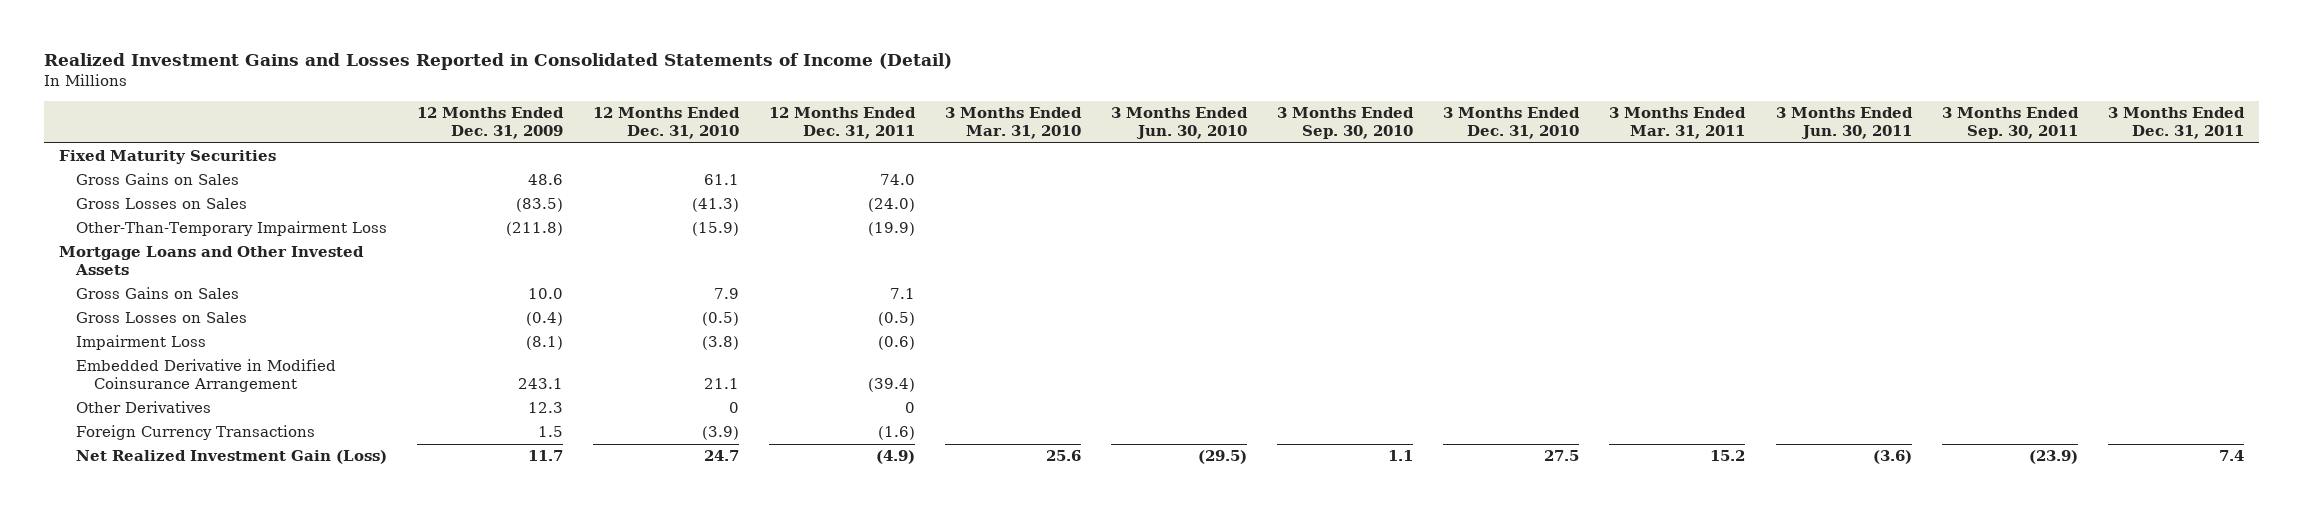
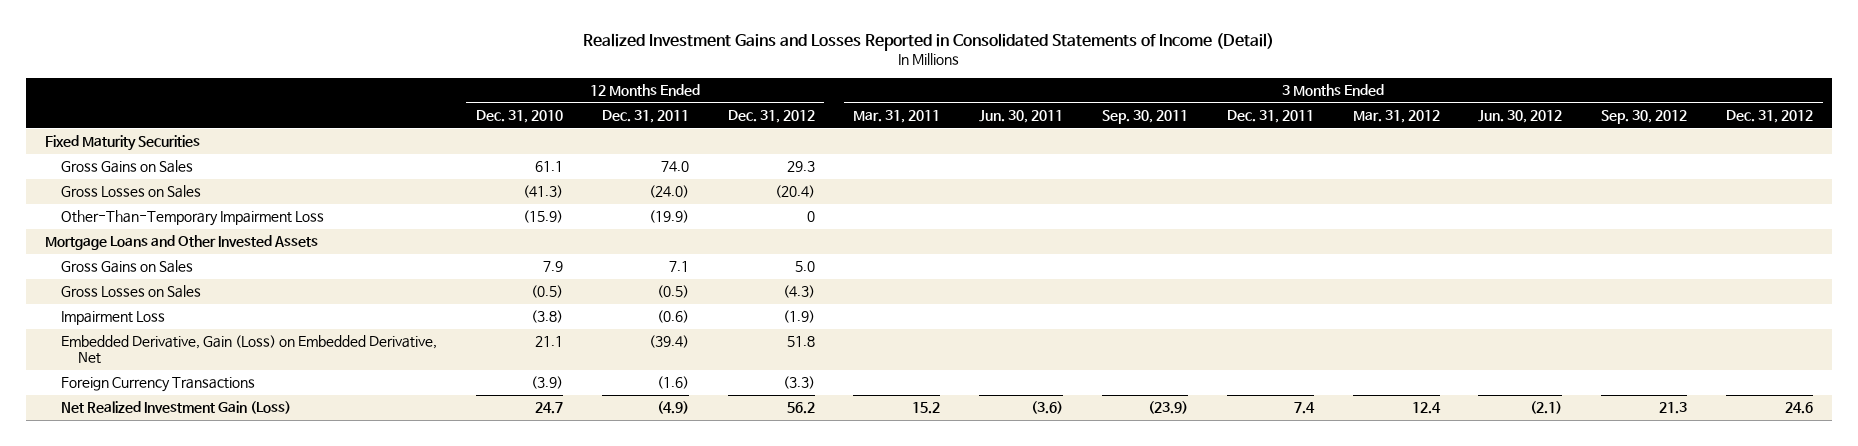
[417,106,565,140] 12 Months Ended Dec. 31, 2009 -> none
[945,106,1083,140] 3 Months Ended Mar. 31, 2010 -> none
[1111,106,1249,140] 3 Months Ended Jun. 30, 2010 -> none
[1277,106,1415,140] 3 Months Ended Sep. 30, 2010 -> none
[1443,106,1581,140] 3 Months Ended Dec. 31, 2010 -> none
none -> [727,110,815,124] Dec. 31, 2012
none -> [1352,110,1440,124] Mar. 31, 2012
none -> [1478,110,1563,124] Jun. 30, 2012
none -> [1601,110,1688,125] Sep. 30, 2012
none -> [1725,110,1813,124] Dec. 31, 2012
[76,401,212,414] Other Derivatives -> none
[76,359,337,393] Embedded Derivative in Modified Coinsurance Arrangement -> [61,335,438,365] Embedded Derivative, Gain (Loss) on Embedded Derivative, Net

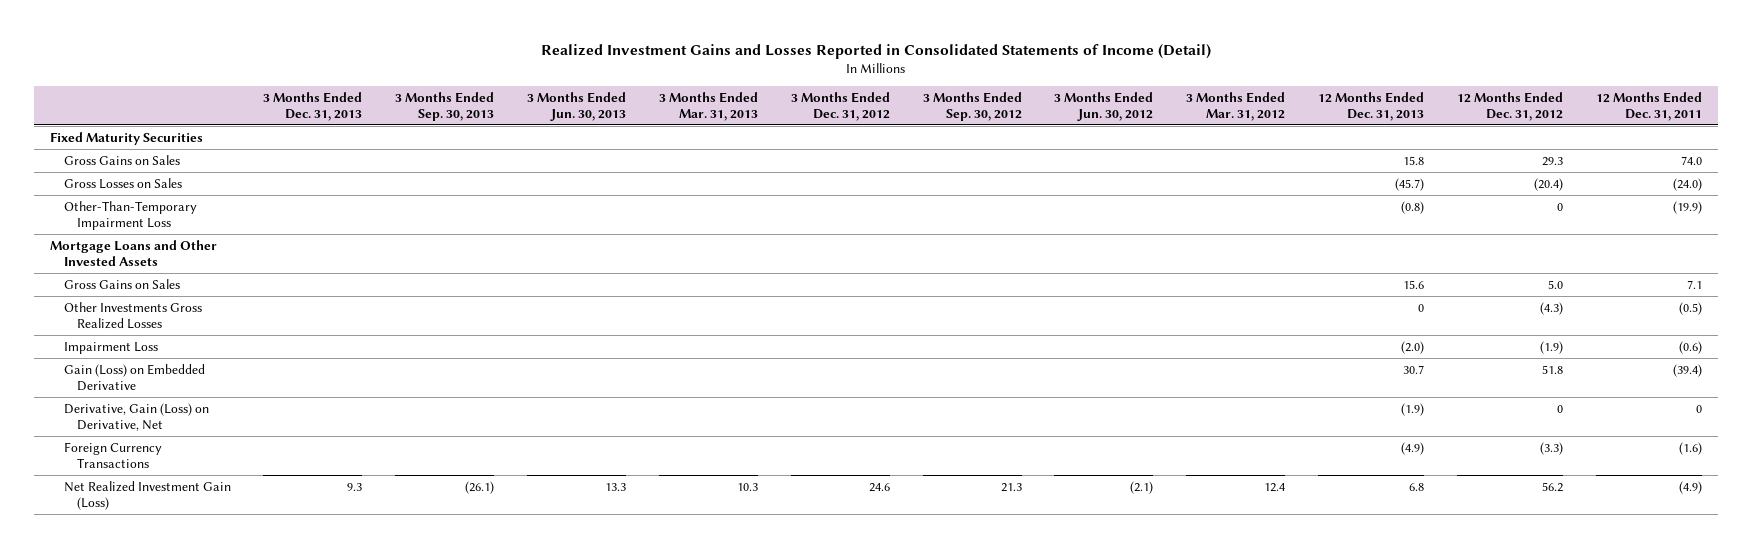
[476,110,564,124] Dec. 31, 2010 -> none
[853,110,941,124] Mar. 31, 2011 -> none
[979,110,1064,124] Jun. 30, 2011 -> none
[1101,110,1188,125] Sep. 30, 2011 -> none
[1226,110,1314,124] Dec. 31, 2011 -> none
none -> [263,91,363,121] 3 Months Ended Dec. 31, 2013
none -> [395,91,495,121] 3 Months Ended Sep. 30, 2013
none -> [527,91,627,121] 3 Months Ended Jun. 30, 2013
none -> [658,91,758,121] 3 Months Ended Mar. 31, 2013
none -> [1318,91,1425,121] 12 Months Ended Dec. 31, 2013
[61,285,202,299] Gross Losses on Sales -> [63,301,202,329] Other Investments Gross Realized Losses
[61,335,438,365] Embedded Derivative, Gain (Loss) on Embedded Derivative, Net -> [63,363,205,391] Gain (Loss) on Embedded Derivative
none -> [63,402,209,431] Derivative, Gain (Loss) on Derivative, Net

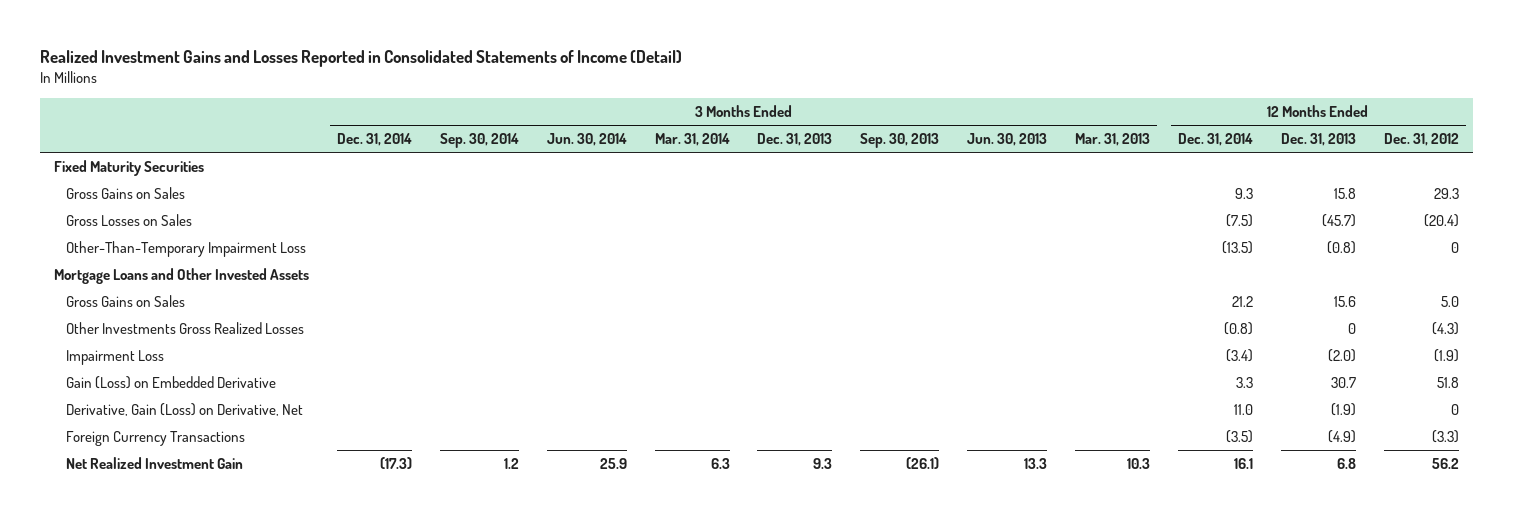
[790,91,890,121] 3 Months Ended Dec. 31, 2012 -> none
[922,91,1022,121] 3 Months Ended Sep. 30, 2012 -> none
[1054,91,1154,121] 3 Months Ended Jun. 30, 2012 -> none
[1186,91,1286,121] 3 Months Ended Mar. 31, 2012 -> none
[1595,91,1702,121] 12 Months Ended Dec. 31, 2011 -> none
none -> [336,133,412,147] Dec. 31, 2014
none -> [439,133,519,149] Sep. 30, 2014
none -> [546,133,627,147] Jun. 30, 2014
none -> [654,133,730,147] Mar. 31, 2014
none -> [1177,133,1253,147] Dec. 31, 2014
[63,480,231,510] Net Realized Investment Gain (Loss) -> [66,456,244,469] Net Realized Investment Gain

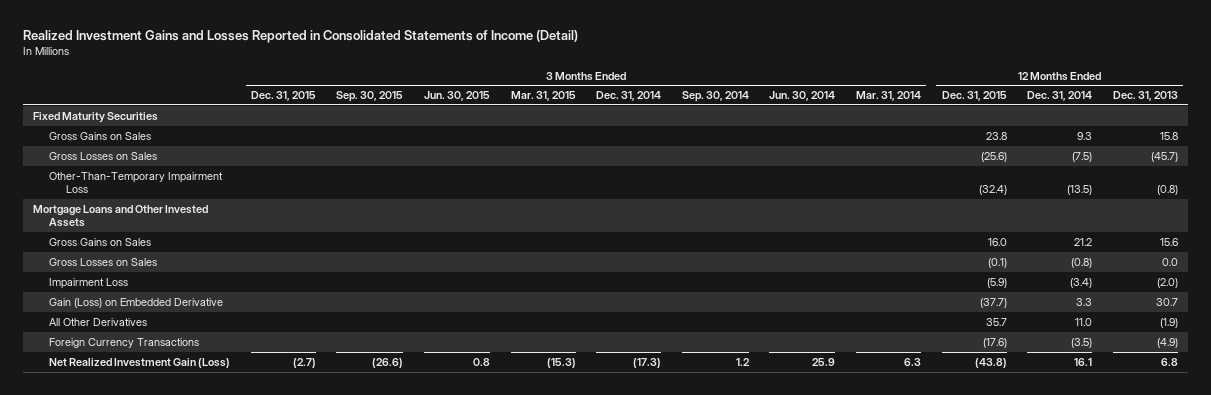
[757,133,833,147] Dec. 31, 2013 -> none
[860,133,940,149] Sep. 30, 2013 -> none
[967,133,1048,147] Jun. 30, 2013 -> none
[1075,133,1151,147] Mar. 31, 2013 -> none
[1383,133,1459,147] Dec. 31, 2012 -> none
none -> [250,91,316,102] Dec. 31, 2015
none -> [336,91,404,103] Sep. 30, 2015
none -> [424,91,491,102] Jun. 30, 2015
none -> [510,91,576,102] Mar. 31, 2015
none -> [941,91,1007,102] Dec. 31, 2015
[66,321,305,334] Other Investments Gross Realized Losses -> [49,257,158,266] Gross Losses on Sales
[1347,322,1356,334] 0 -> [1161,257,1178,266] 0.0
[66,402,304,416] Derivative, Gain (Loss) on Derivative, Net -> [49,317,148,326] All Other Derivatives
[66,456,244,469] Net Realized Investment Gain -> [49,357,231,368] Net Realized Investment Gain (Loss)

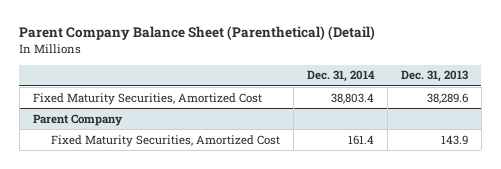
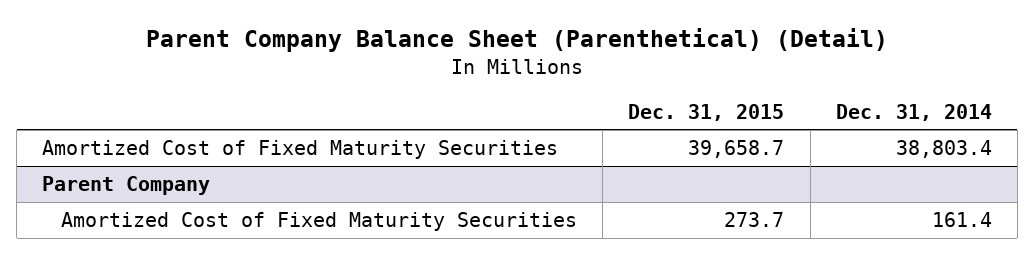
[400,70,468,83] Dec. 31, 2013 -> none
none -> [628,103,785,121] Dec. 31, 2015
[32,92,262,105] Fixed Maturity Securities, Amortized Cost -> [42,140,559,160] Amortized Cost of Fixed Maturity Securities
[50,134,280,147] Fixed Maturity Securities, Amortized Cost -> [61,212,578,232] Amortized Cost of Fixed Maturity Securities

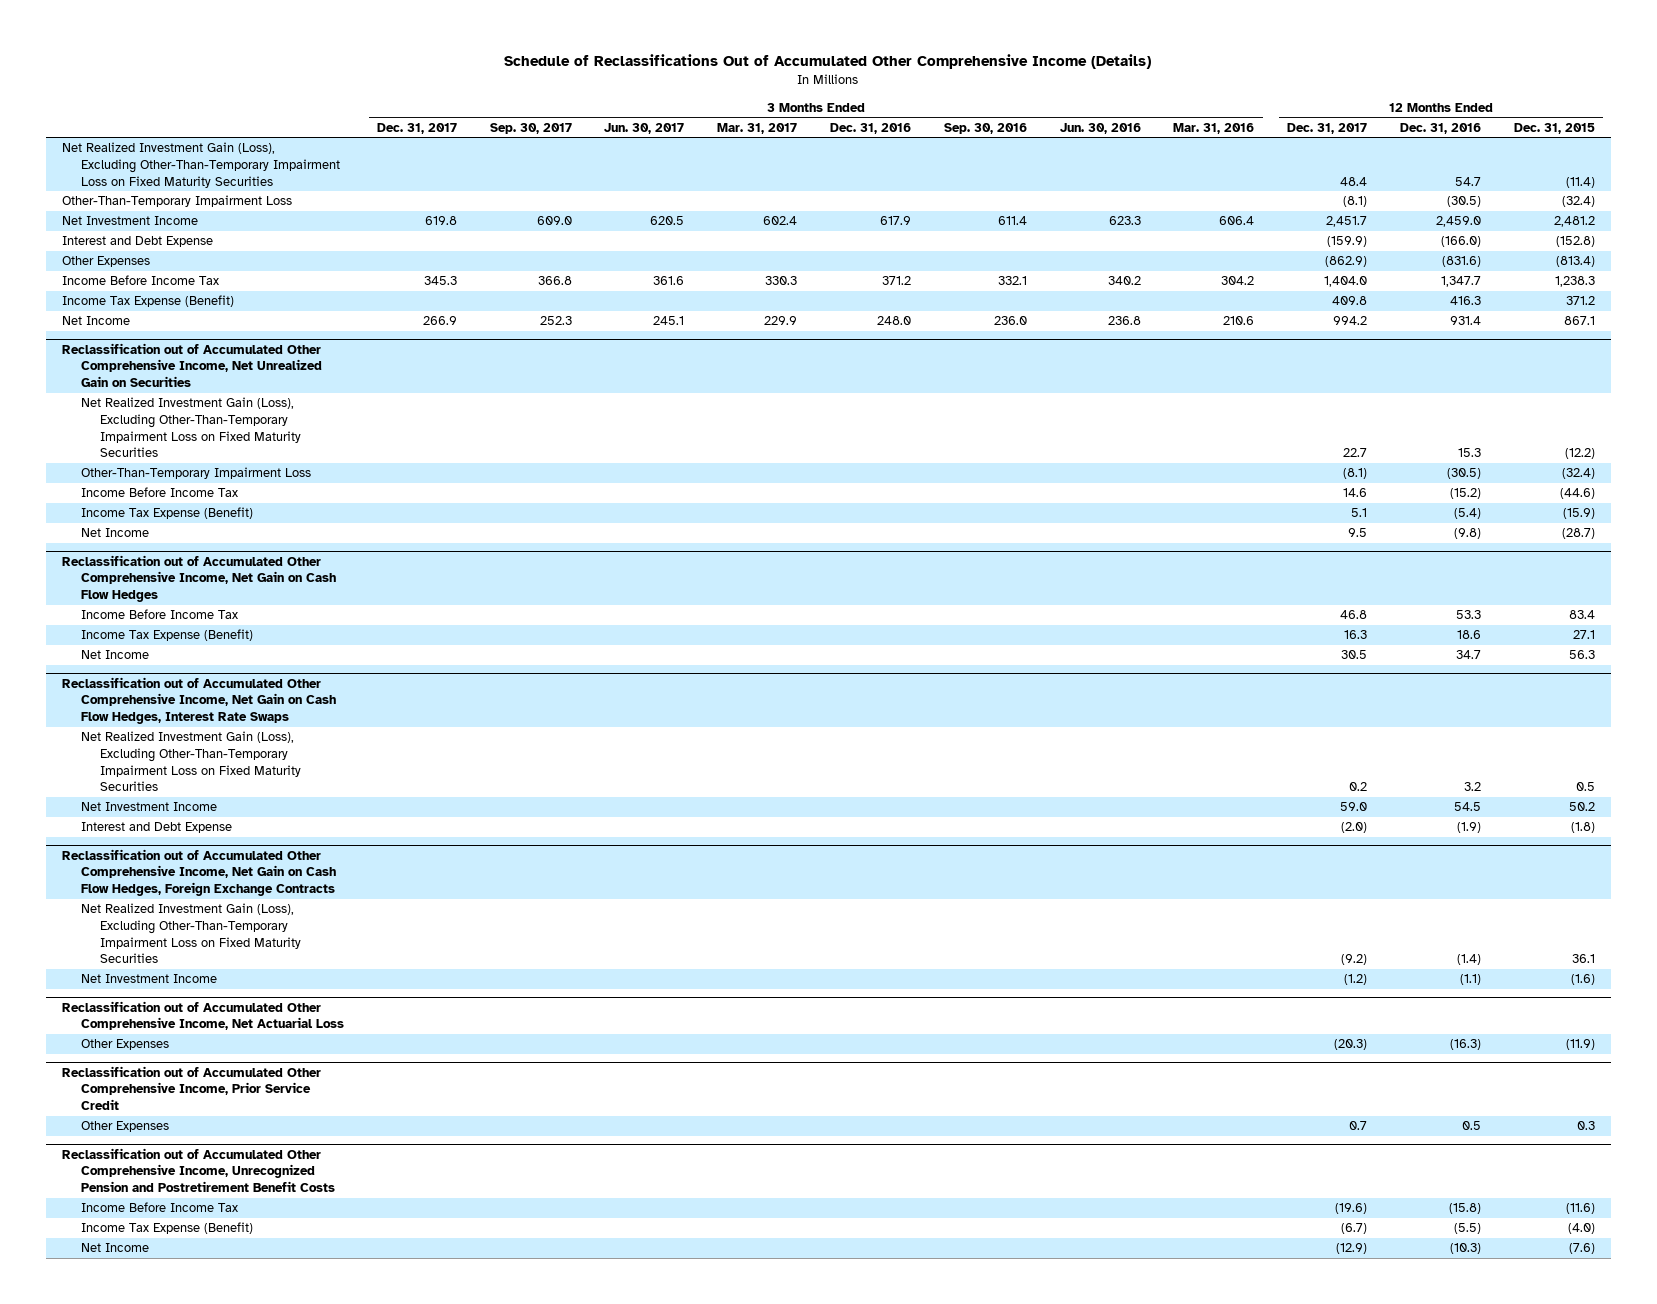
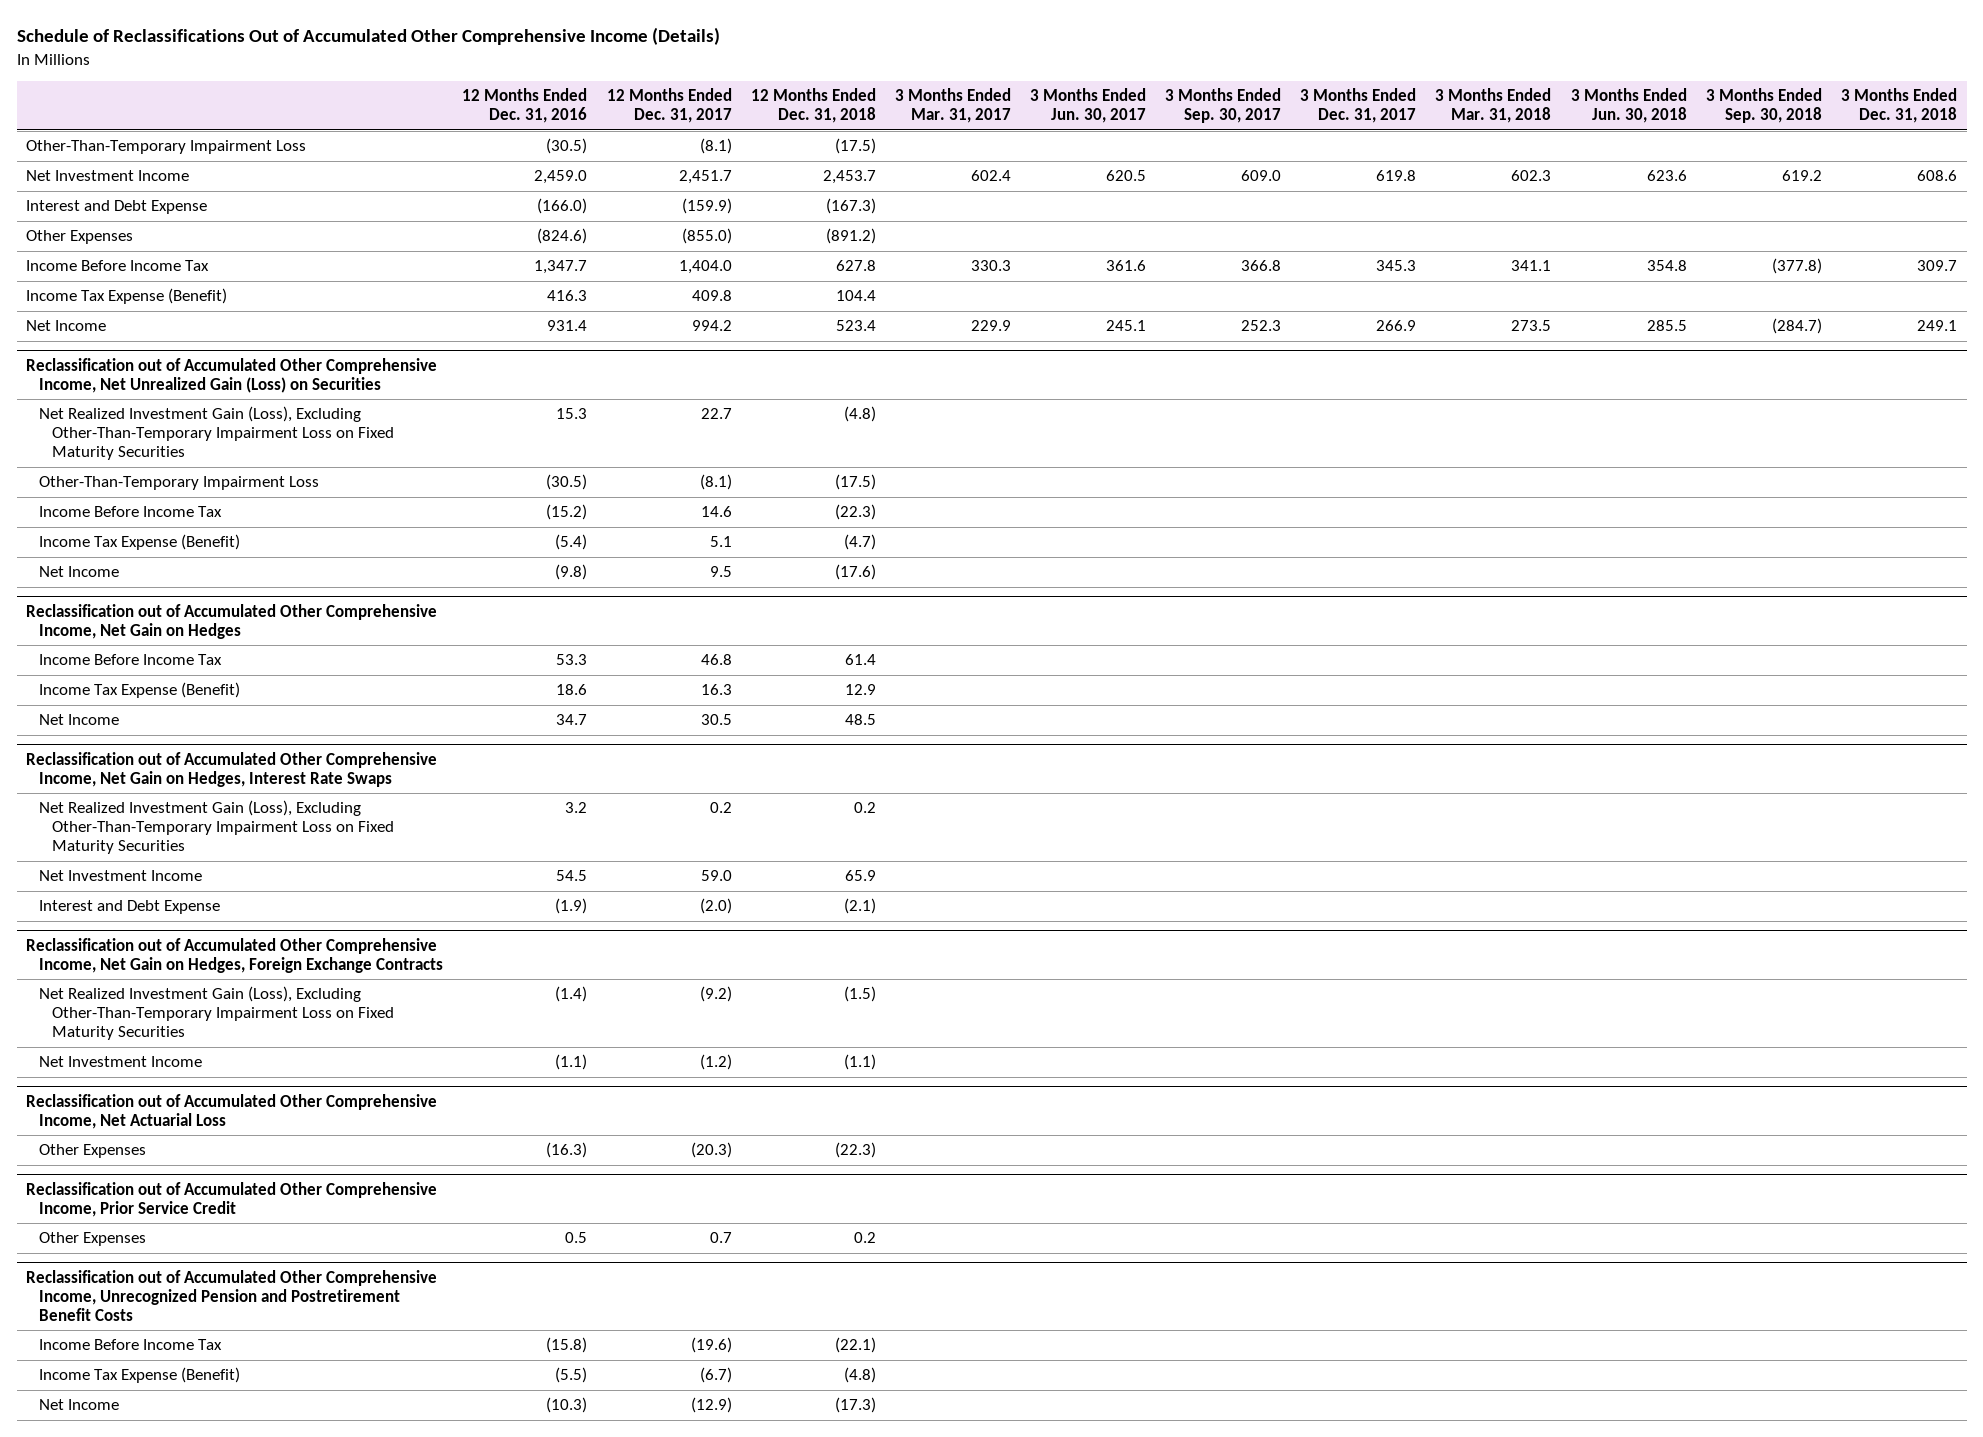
[829,122,911,134] Dec. 31, 2016 -> none
[943,122,1027,134] Sep. 30, 2016 -> none
[1059,122,1141,134] Jun. 30, 2016 -> none
[1173,122,1255,134] Mar. 31, 2016 -> none
[1513,122,1595,134] Dec. 31, 2015 -> none
none -> [750,88,876,124] 12 Months Ended Dec. 31, 2018
none -> [1435,88,1552,124] 3 Months Ended Mar. 31, 2018
none -> [1570,88,1687,124] 3 Months Ended Jun. 30, 2018
none -> [1705,88,1822,124] 3 Months Ended Sep. 30, 2018
none -> [1840,88,1957,124] 3 Months Ended Dec. 31, 2018
[62,142,341,188] Net Realized Investment Gain (Loss), Excluding Other-Than-Temporary Impairment Loss on Fixed Maturity Securities -> none
[1325,256,1368,268] (862.9) -> [681,228,732,245] (855.0)
[1441,256,1481,268] (831.6) -> [537,228,588,245] (824.6)
[62,342,323,388] Reclassification out of Accumulated Other Comprehensive Income, Net Unrealized Gain on Securities -> [26,357,438,393] Reclassification out of Accumulated Other Comprehensive Income, Net Unrealized Gain (Loss) on Securities
[62,554,337,603] Reclassification out of Accumulated Other Comprehensive Income, Net Gain on Cash Flow Hedges -> [26,603,438,639] Reclassification out of Accumulated Other Comprehensive Income, Net Gain on Hedges
[62,676,337,725] Reclassification out of Accumulated Other Comprehensive Income, Net Gain on Cash Flow Hedges, Interest Rate Swaps -> [26,751,438,787] Reclassification out of Accumulated Other Comprehensive Income, Net Gain on Hedges, Interest Rate Swaps
[62,848,337,897] Reclassification out of Accumulated Other Comprehensive Income, Net Gain on Cash Flow Hedges, Foreign Exchange Contracts -> [26,937,444,973] Reclassification out of Accumulated Other Comprehensive Income, Net Gain on Hedges, Foreign Exchange Contracts

